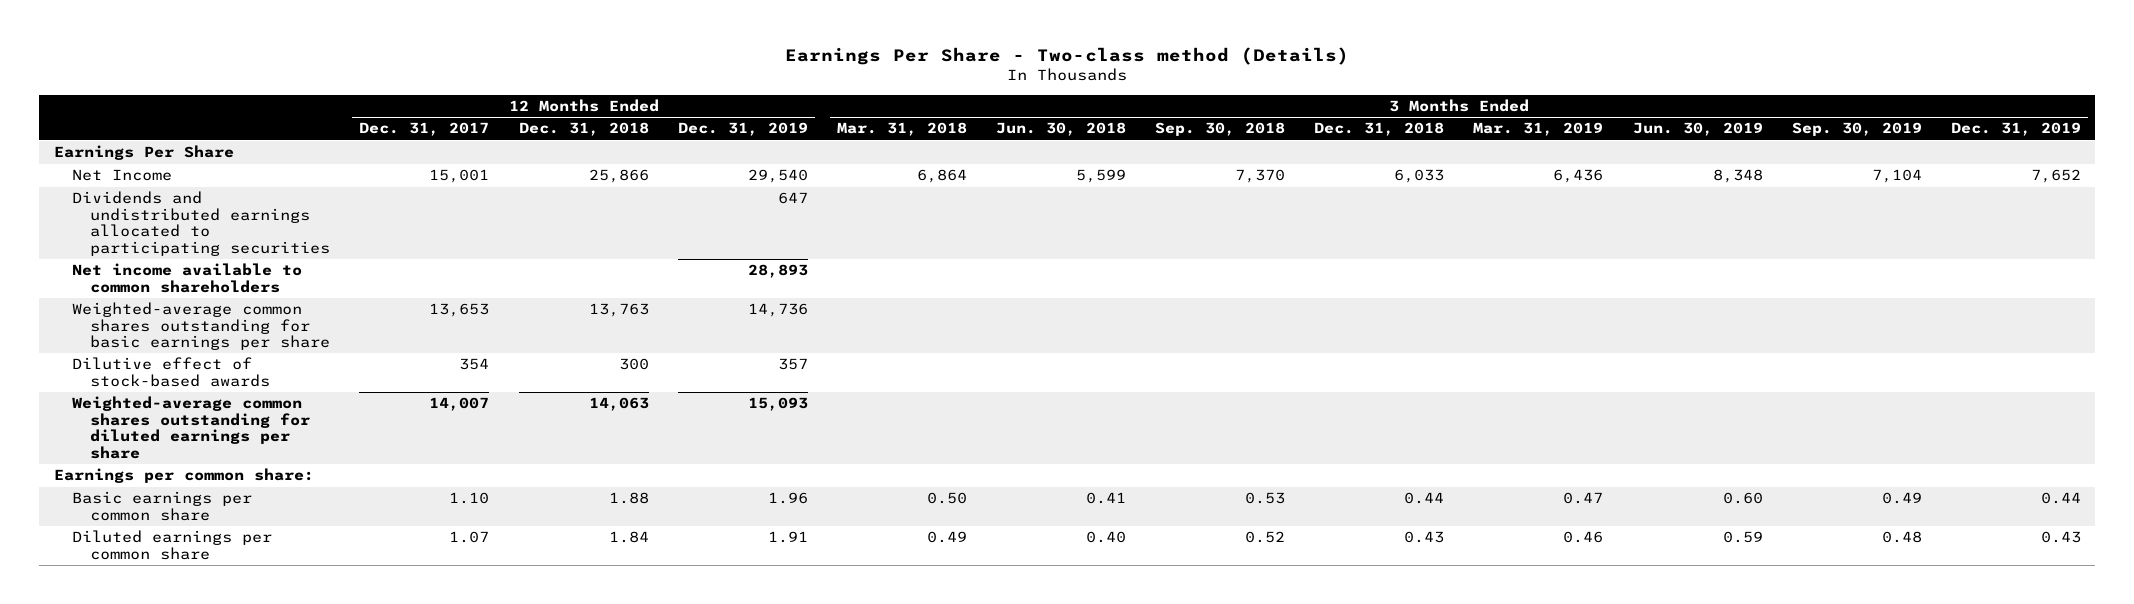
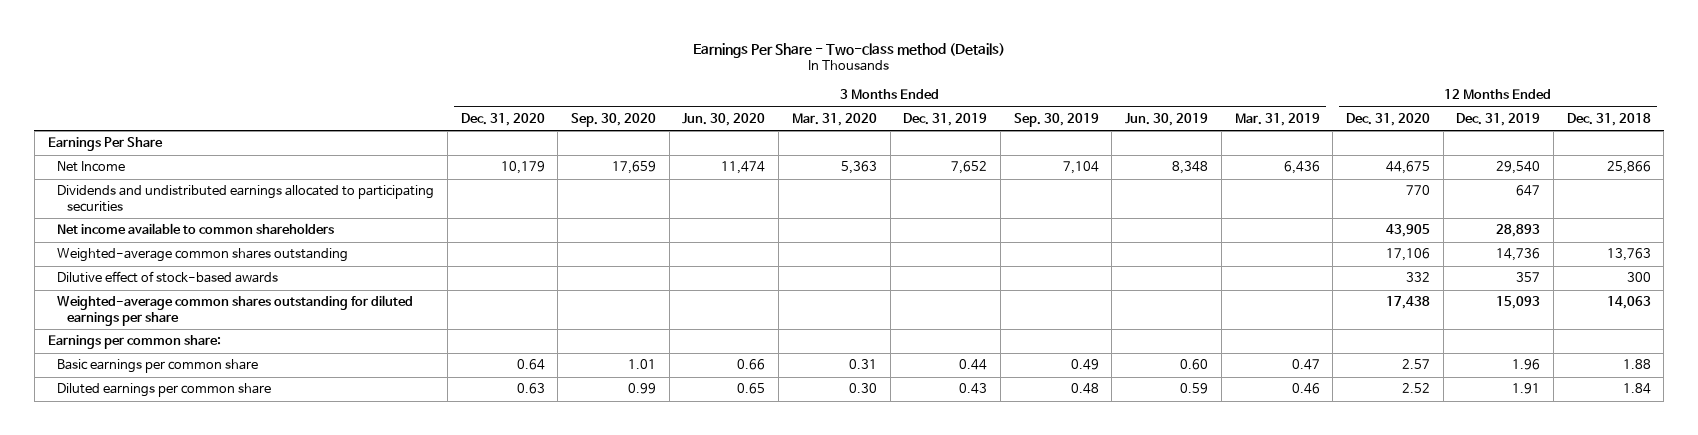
[359,122,490,137] Dec. 31, 2017 -> none
[836,122,967,137] Mar. 31, 2018 -> none
[996,122,1127,137] Jun. 30, 2018 -> none
[1155,122,1286,137] Sep. 30, 2018 -> none
[1314,122,1445,137] Dec. 31, 2018 -> none
none -> [460,112,545,126] Dec. 31, 2020
none -> [571,112,657,127] Sep. 30, 2020
none -> [682,112,766,126] Jun. 30, 2020
none -> [791,112,877,126] Mar. 31, 2020
none -> [1345,112,1430,126] Dec. 31, 2020
[71,302,331,351] Weighted-average common shares outstanding for basic earnings per share -> [57,248,349,263] Weighted-average common shares outstanding

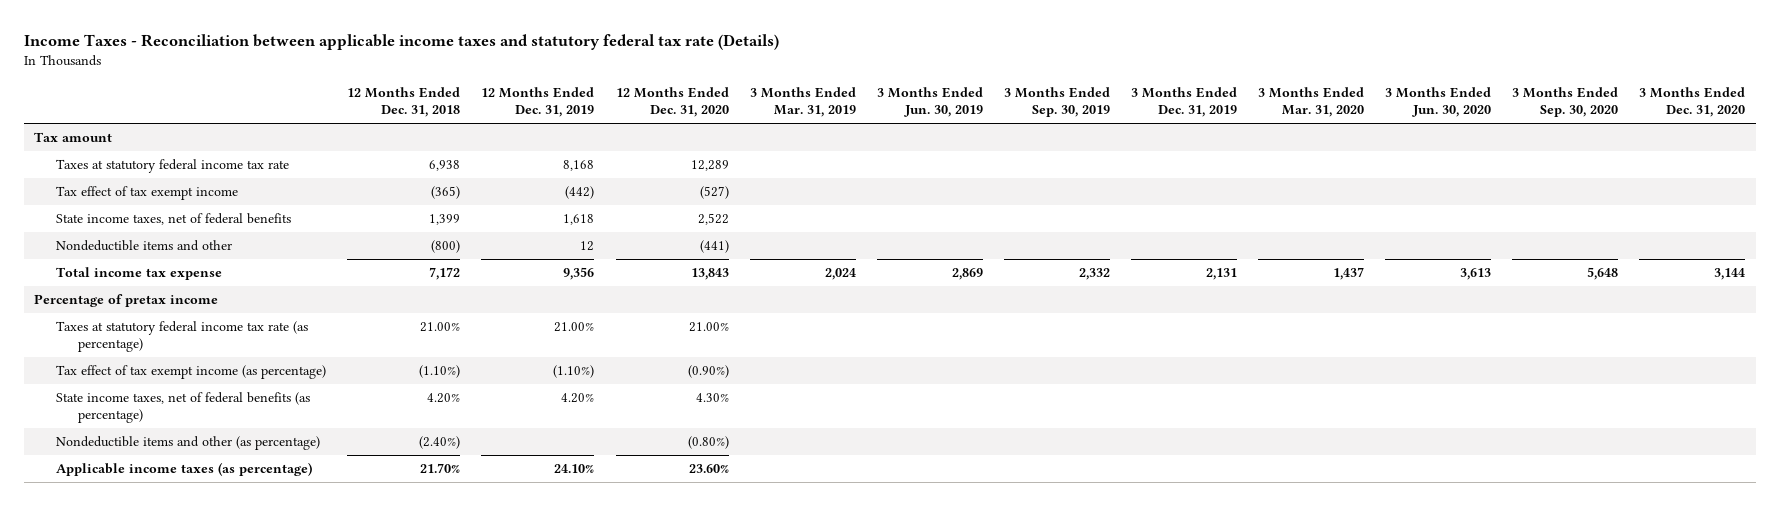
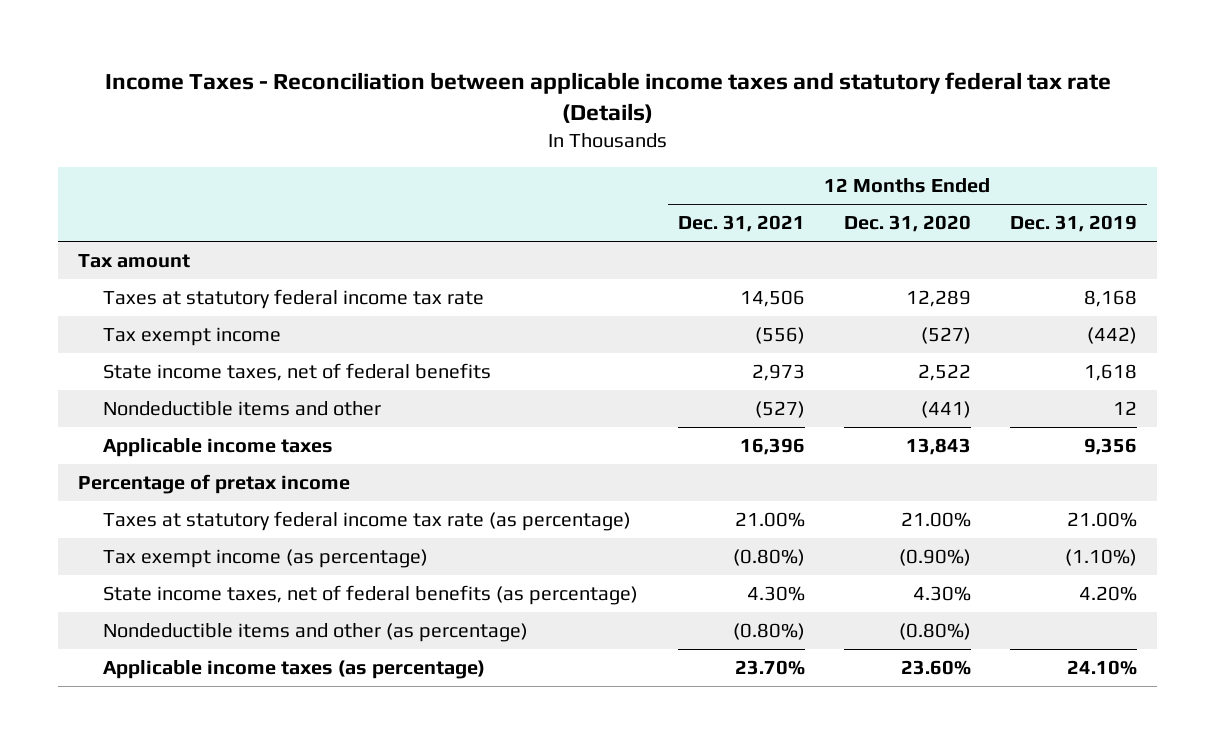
[347,87,461,118] 12 Months Ended Dec. 31, 2018 -> none
[749,87,856,118] 3 Months Ended Mar. 31, 2019 -> none
[876,87,983,118] 3 Months Ended Jun. 30, 2019 -> none
[1003,87,1110,118] 3 Months Ended Sep. 30, 2019 -> none
[1130,87,1237,118] 3 Months Ended Dec. 31, 2019 -> none
[1257,87,1364,118] 3 Months Ended Mar. 31, 2020 -> none
[1384,87,1491,118] 3 Months Ended Jun. 30, 2020 -> none
[1511,87,1618,118] 3 Months Ended Sep. 30, 2020 -> none
[1638,87,1745,118] 3 Months Ended Dec. 31, 2020 -> none
none -> [677,215,805,233] Dec. 31, 2021
[56,186,239,201] Tax effect of tax exempt income -> [103,326,282,346] Tax exempt income
[56,267,223,281] Total income tax expense -> [103,437,334,457] Applicable income taxes
[56,365,327,380] Tax effect of tax exempt income (as percentage) -> [103,548,429,568] Tax exempt income (as percentage)

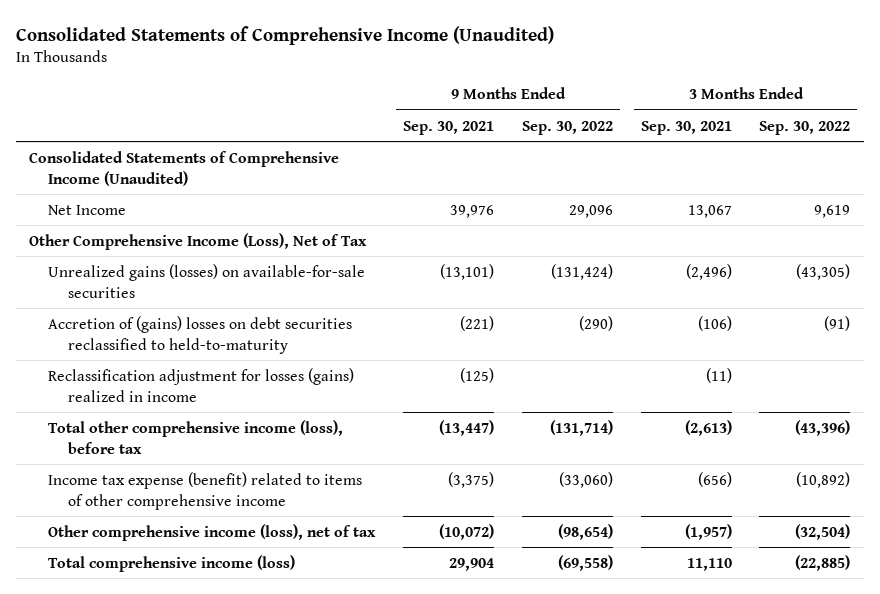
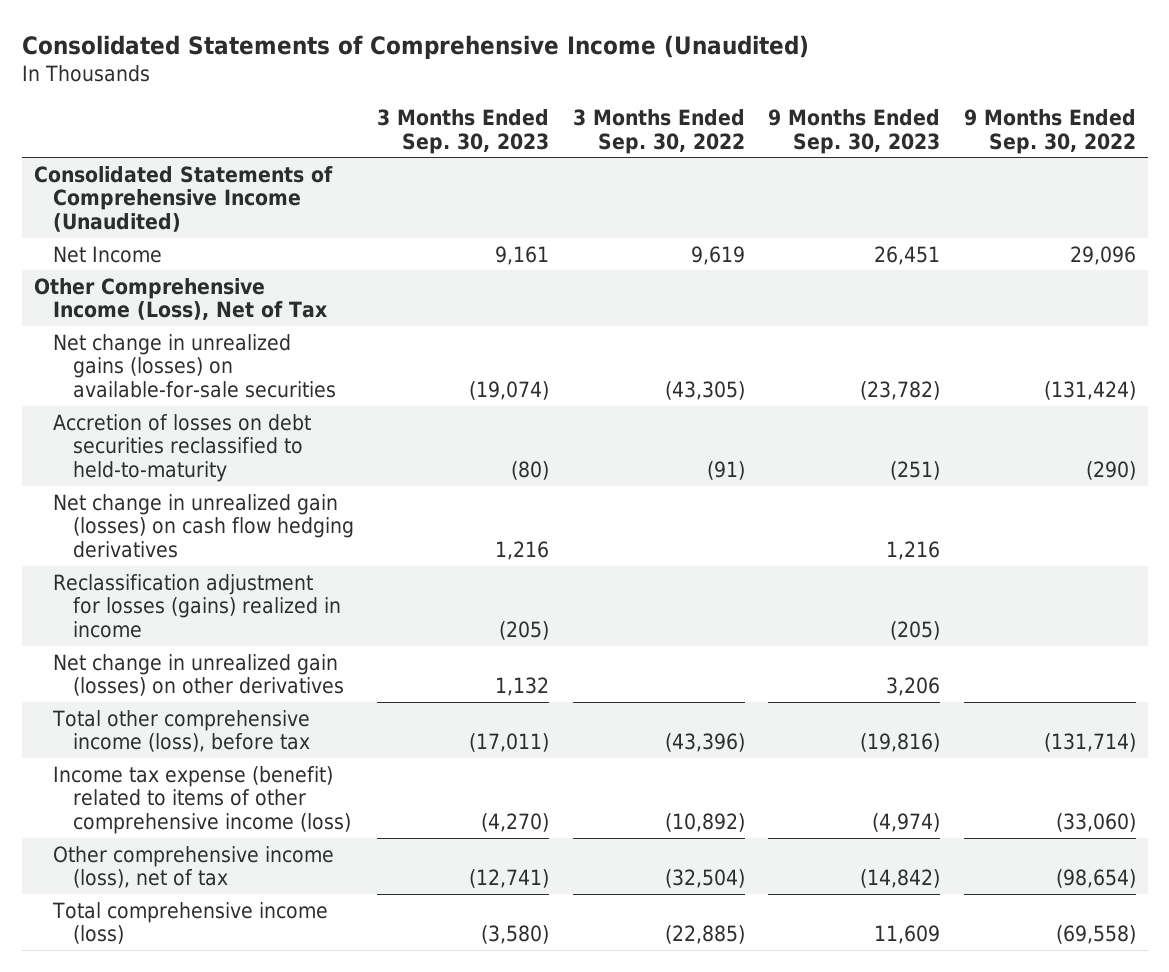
[403,120,495,135] Sep. 30, 2021 -> none
[640,120,732,135] Sep. 30, 2021 -> none
none -> [377,109,550,154] 3 Months Ended Sep. 30, 2023
none -> [768,109,941,154] 9 Months Ended Sep. 30, 2023
[48,263,366,298] Unrealized gains (losses) on available-for-sale securities -> [53,333,336,399] Net change in unrealized gains (losses) on available-for-sale securities
[48,315,353,354] Accretion of (gains) losses on debt securities reclassified to held-to-maturity -> [53,413,312,483] Accretion of losses on debt securities reclassified to held-to-maturity
none -> [53,493,354,559] Net change in unrealized gain (losses) on cash flow hedging derivatives
none -> [53,653,344,697] Net change in unrealized gain (losses) on other derivatives
[48,471,363,510] Income tax expense (benefit) related to items of other comprehensive income -> [53,765,351,835] Income tax expense (benefit) related to items of other comprehensive income (loss)

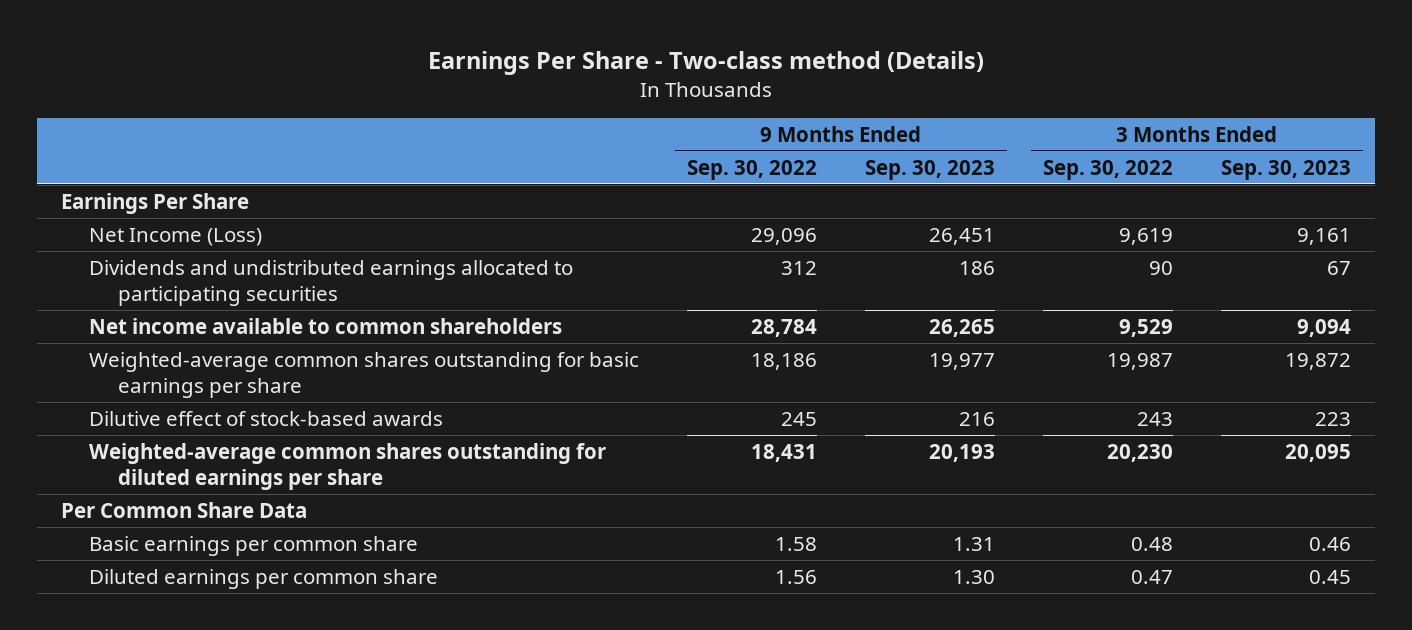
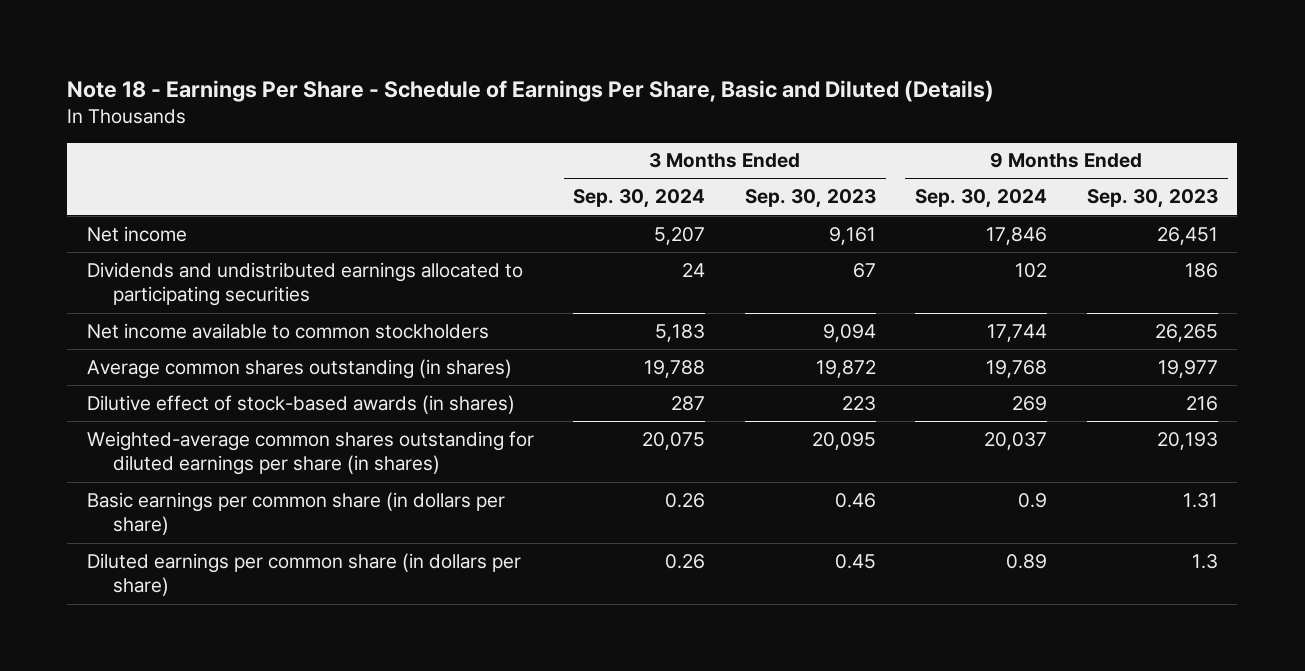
[427,51,984,76] Earnings Per Share - Two-class method (Details) -> [67,80,995,103] Note 18 - Earnings Per Share - Schedule of Earnings Per Share, Basic and Diluted (Details)
[687,159,818,180] Sep. 30, 2022 -> none
[1042,159,1173,180] Sep. 30, 2022 -> none
none -> [573,189,706,209] Sep. 30, 2024
none -> [915,189,1048,209] Sep. 30, 2024
[61,192,250,214] Earnings Per Share -> none
[89,227,263,246] Net Income (Loss) -> [87,225,188,242] Net income
[61,501,308,518] Per Common Share Data -> none
[89,317,563,334] Net income available to common shareholders -> [87,322,490,339] Net income available to common stockholders
[89,351,640,398] Weighted-average common shares outstanding for basic earnings per share -> [87,358,513,379] Average common shares outstanding (in shares)
[89,410,444,426] Dilutive effect of stock-based awards -> [87,394,516,414] Dilutive effect of stock-based awards (in shares)
[89,442,607,490] Weighted-average common shares outstanding for diluted earnings per share -> [87,430,535,476] Weighted-average common shares outstanding for diluted earnings per share (in shares)
[89,535,419,556] Basic earnings per common share -> [87,491,506,536] Basic earnings per common share (in dollars per share)
[89,568,439,589] Diluted earnings per common share -> [87,552,522,597] Diluted earnings per common share (in dollars per share)
[953,569,996,584] 1.30 -> [1191,553,1218,569] 1.3

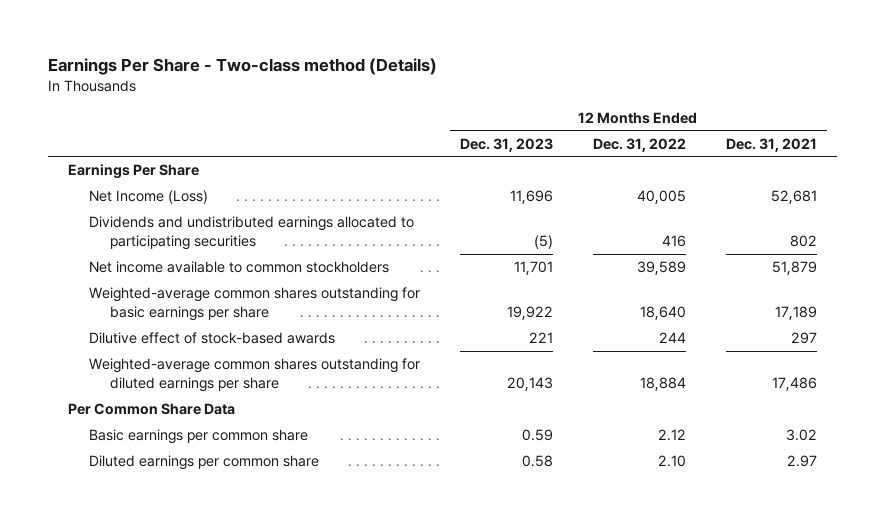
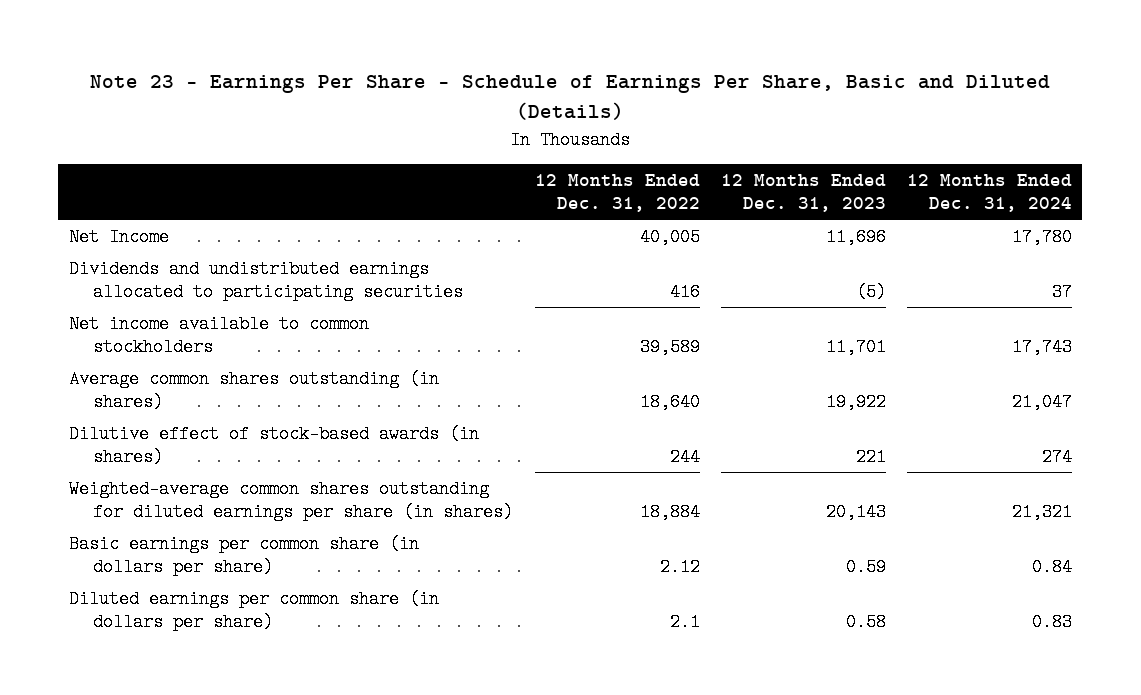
[48,57,438,75] Earnings Per Share - Two-class method (Details) -> [90,75,1051,121] Note 23 - Earnings Per Share - Schedule of Earnings Per Share, Basic and Diluted (Details)
[725,137,817,152] Dec. 31, 2021 -> none
none -> [906,174,1072,212] 12 Months Ended Dec. 31, 2024
[68,163,200,179] Earnings Per Share -> none
[89,189,209,204] Net Income (Loss) -> [68,228,169,247] Net Income
[68,402,236,415] Per Common Share Data -> none
[89,286,421,321] Weighted-average common shares outstanding for basic earnings per share -> [68,370,439,411] Average common shares outstanding (in shares)
[89,331,336,344] Dilutive effect of stock-based awards -> [68,425,479,466] Dilutive effect of stock-based awards (in shares)
[89,357,421,392] Weighted-average common shares outstanding for diluted earnings per share -> [68,480,514,521] Weighted-average common shares outstanding for diluted earnings per share (in shares)
[89,428,309,444] Basic earnings per common share -> [68,535,419,576] Basic earnings per common share (in dollars per share)
[89,454,320,470] Diluted earnings per common share -> [68,590,439,631] Diluted earnings per common share (in dollars per share)
[657,454,686,467] 2.10 -> [669,612,700,631] 2.1

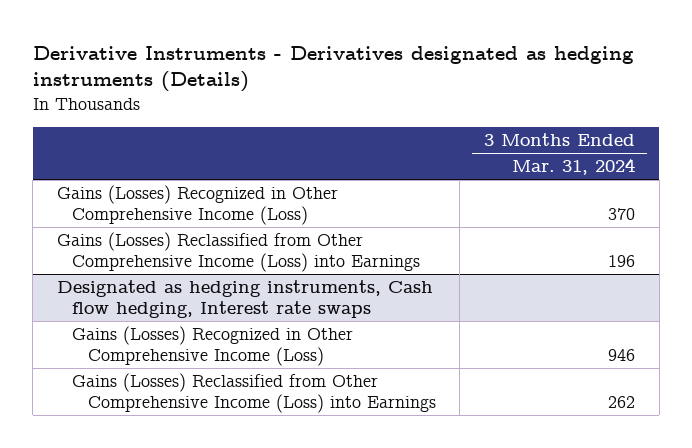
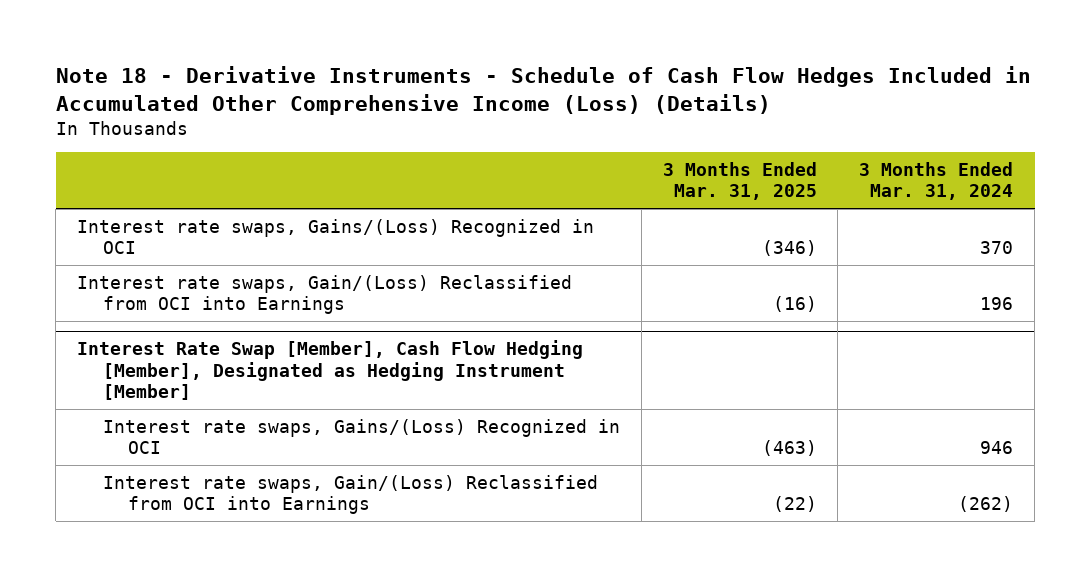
[32,45,634,93] Derivative Instruments - Derivatives designated as hedging instruments (Details) -> [55,66,1031,115] Note 18 - Derivative Instruments - Schedule of Cash Flow Hedges Included in Accumulated Other Comprehensive Income (Loss) (Details)
none -> [662,162,817,201] 3 Months Ended Mar. 31, 2025
[56,184,338,226] Gains (Losses) Recognized in Other Comprehensive Income (Loss) -> [77,218,595,254] Interest rate swaps, Gains/(Loss) Recognized in OCI
[56,231,421,273] Gains (Losses) Reclassified from Other Comprehensive Income (Loss) into Earnings -> [77,274,573,314] Interest rate swaps, Gain/(Loss) Reclassified from OCI into Earnings
[56,279,433,319] Designated as hedging instruments, Cash flow hedging, Interest rate swaps -> [77,340,584,400] Interest Rate Swap [Member], Cash Flow Hedging [Member], Designated as Hedging Instrument [Member]
[72,325,354,367] Gains (Losses) Recognized in Other Comprehensive Income (Loss) -> [102,418,620,454] Interest rate swaps, Gains/(Loss) Recognized in OCI
[72,372,436,414] Gains (Losses) Reclassified from Other Comprehensive Income (Loss) into Earnings -> [102,474,598,514] Interest rate swaps, Gain/(Loss) Reclassified from OCI into Earnings
[608,396,636,409] 262 -> [958,495,1014,512] (262)

